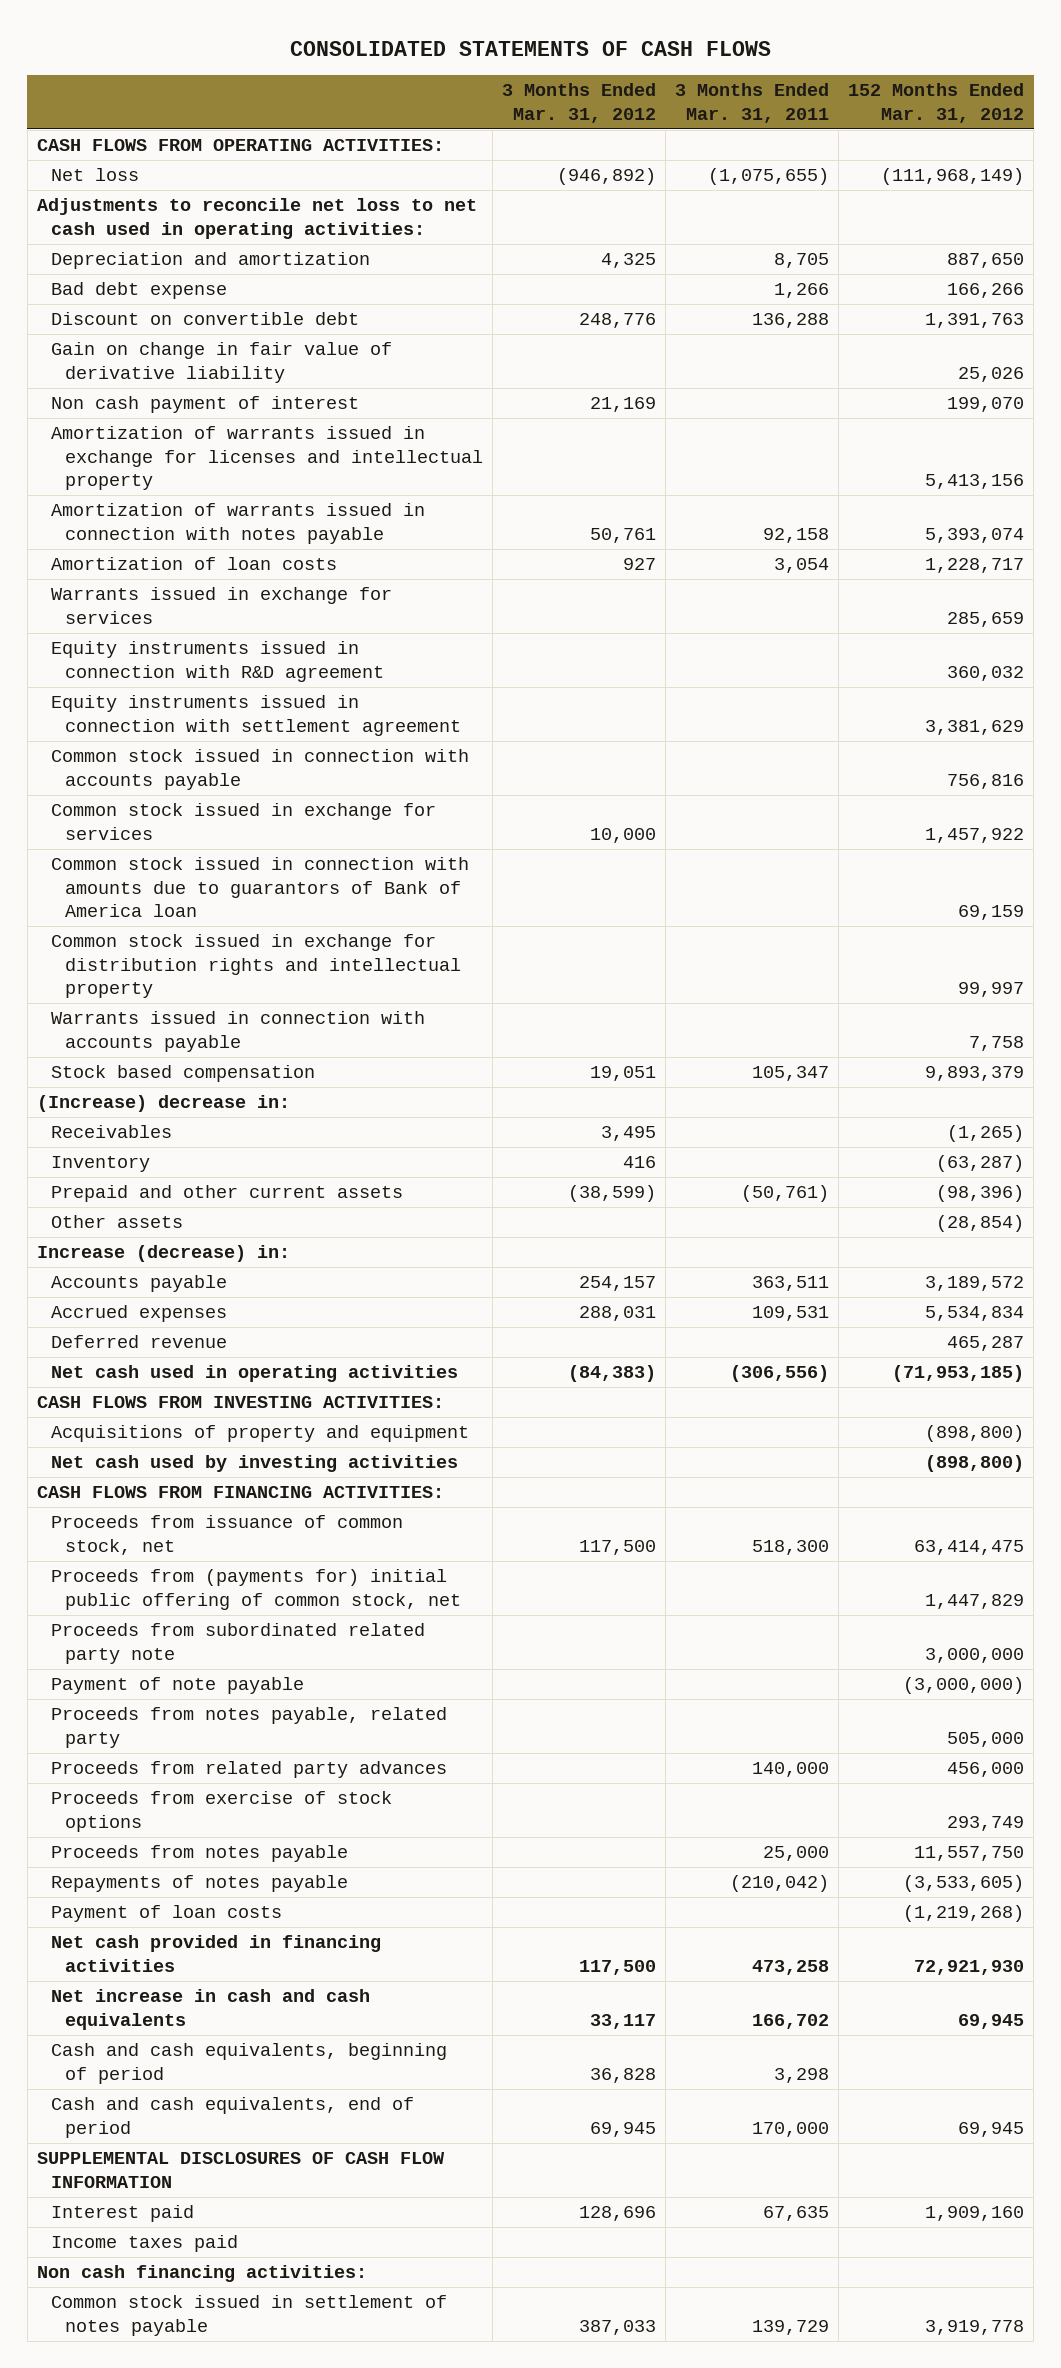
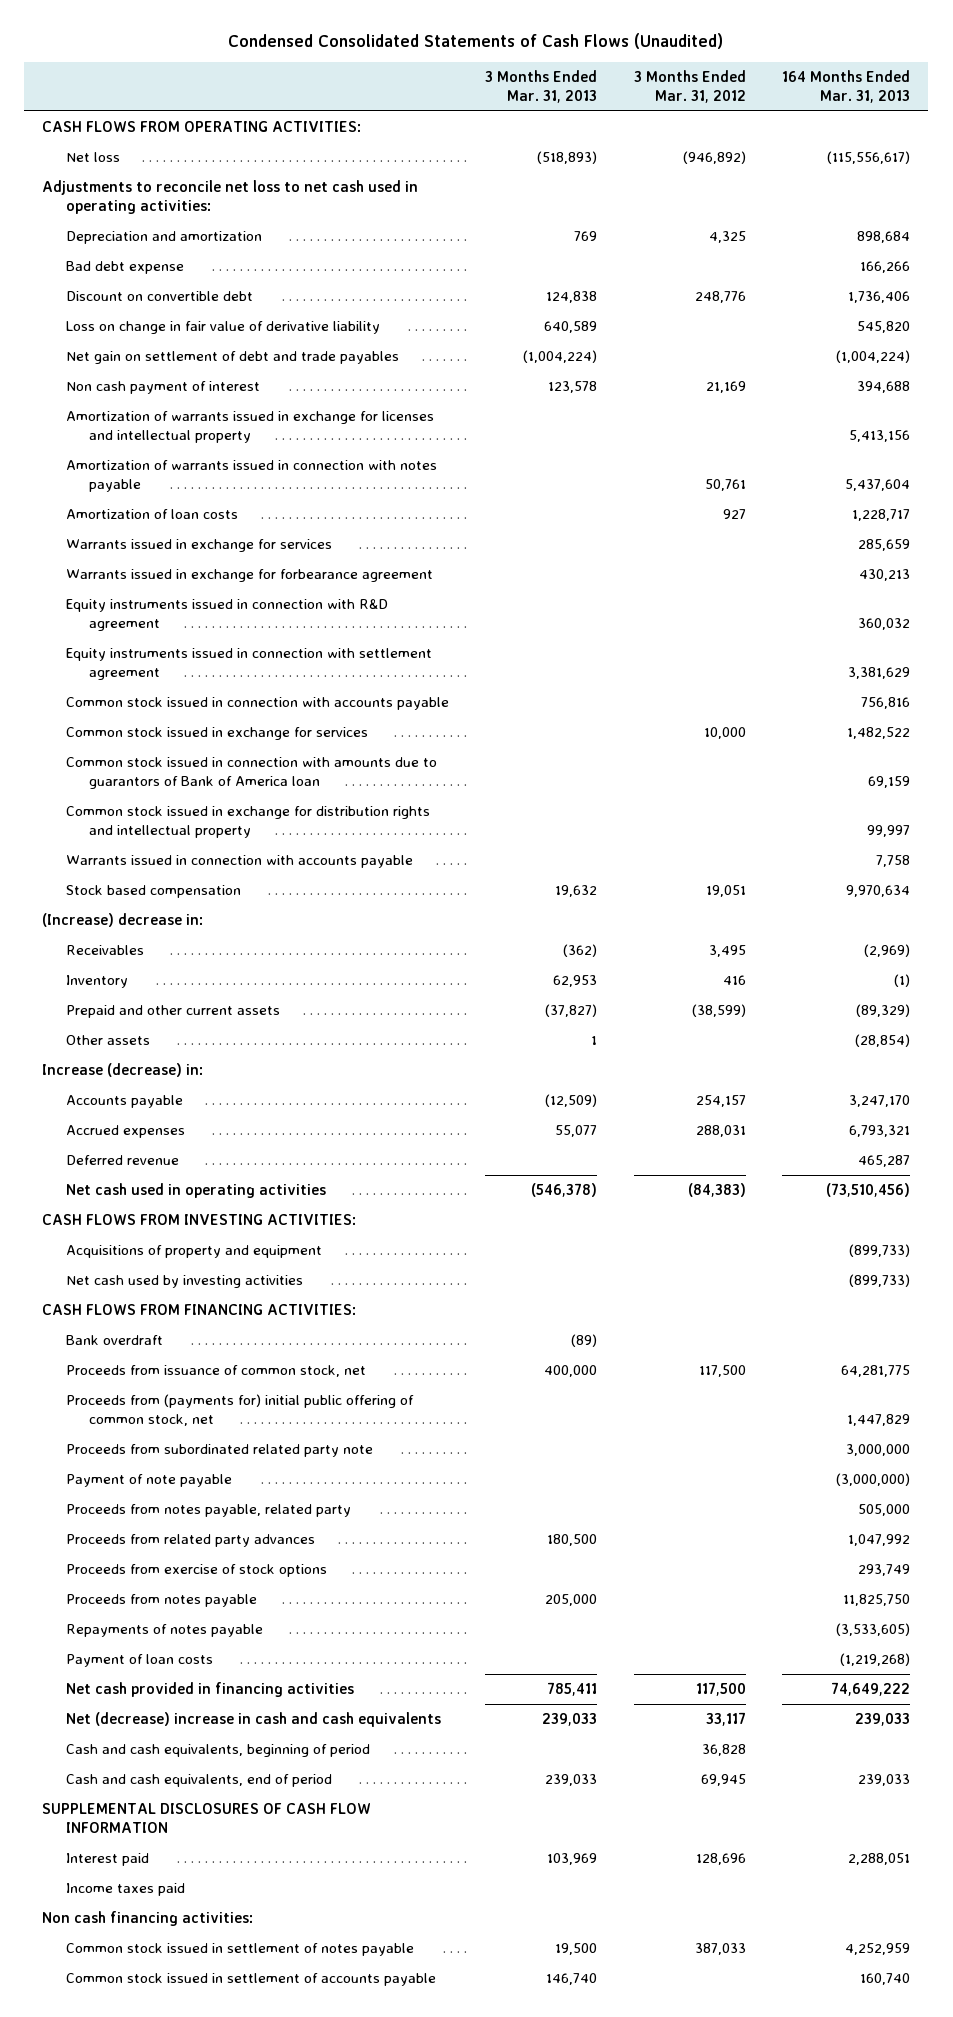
[289,41,771,57] CONSOLIDATED STATEMENTS OF CASH FLOWS -> [228,33,724,50] Condensed Consolidated Statements of Cash Flows (Unaudited)
[675,83,830,123] 3 Months Ended Mar. 31, 2011 -> none
[848,83,1025,123] 152 Months Ended Mar. 31, 2012 -> none
none -> [485,69,598,103] 3 Months Ended Mar. 31, 2013
none -> [782,69,911,103] 164 Months Ended Mar. 31, 2013
[50,342,392,383] Gain on change in fair value of derivative liability -> [65,320,380,334] Loss on change in fair value of derivative liability
none -> [65,350,399,364] Net gain on settlement of debt and trade payables
none -> [65,568,433,582] Warrants issued in exchange for forbearance agreement
none -> [65,1334,163,1345] Bank overdraft
[50,1989,370,2030] Net increase in cash and cash equivalents -> [65,1711,441,1727] Net (decrease) increase in cash and cash equivalents
none -> [65,1972,436,1986] Common stock issued in settlement of accounts payable

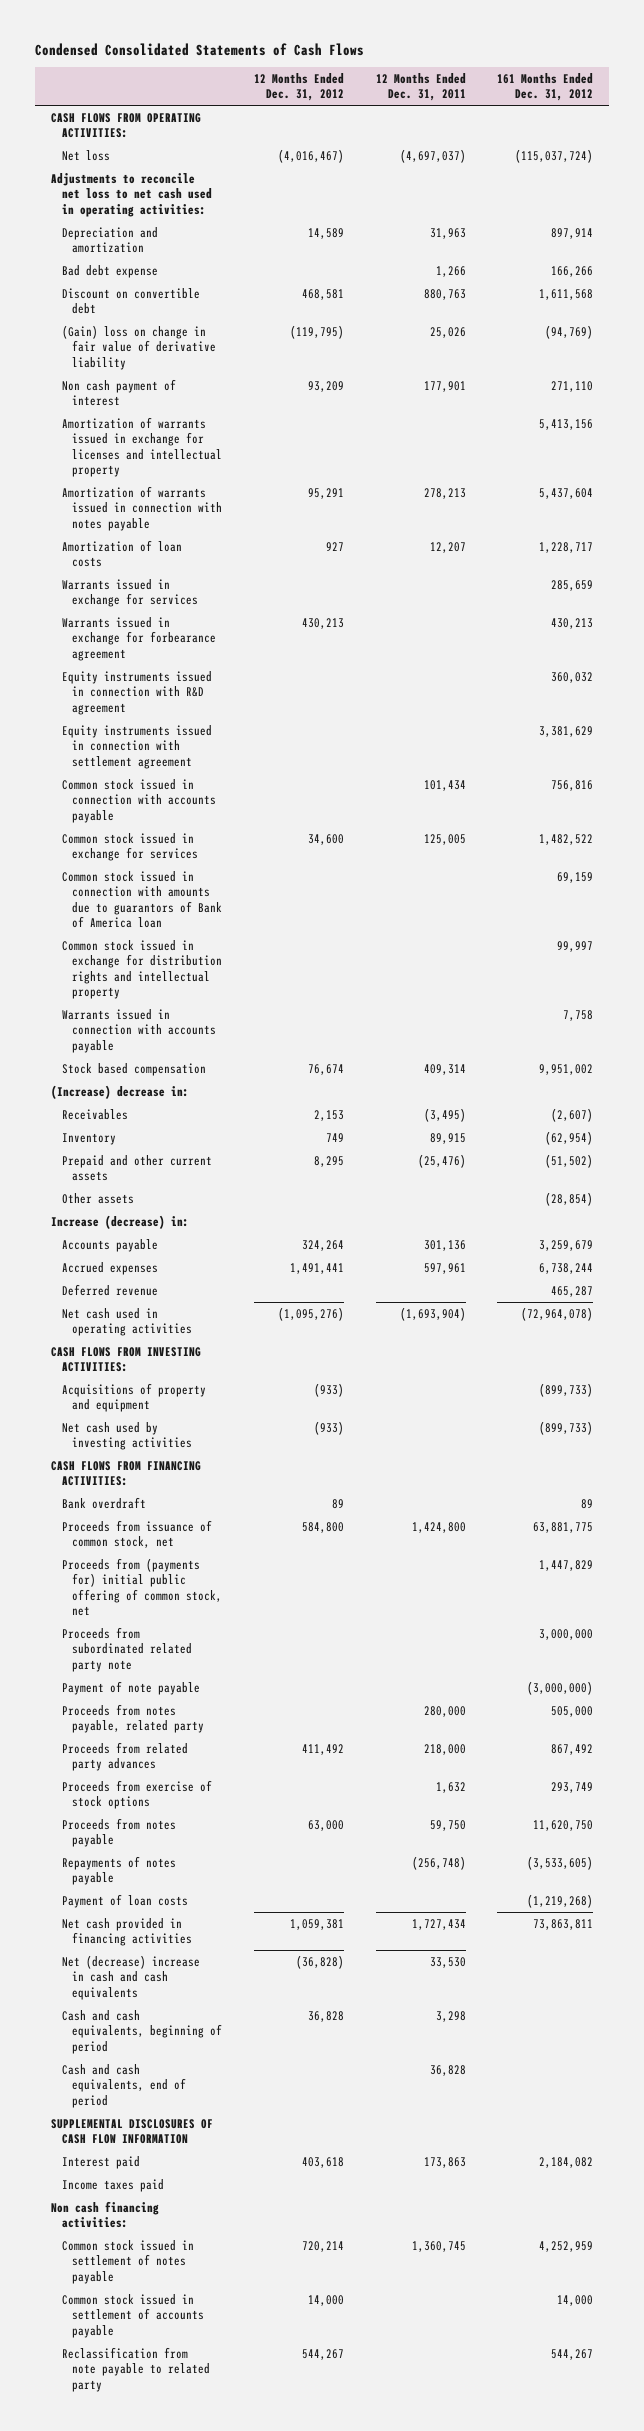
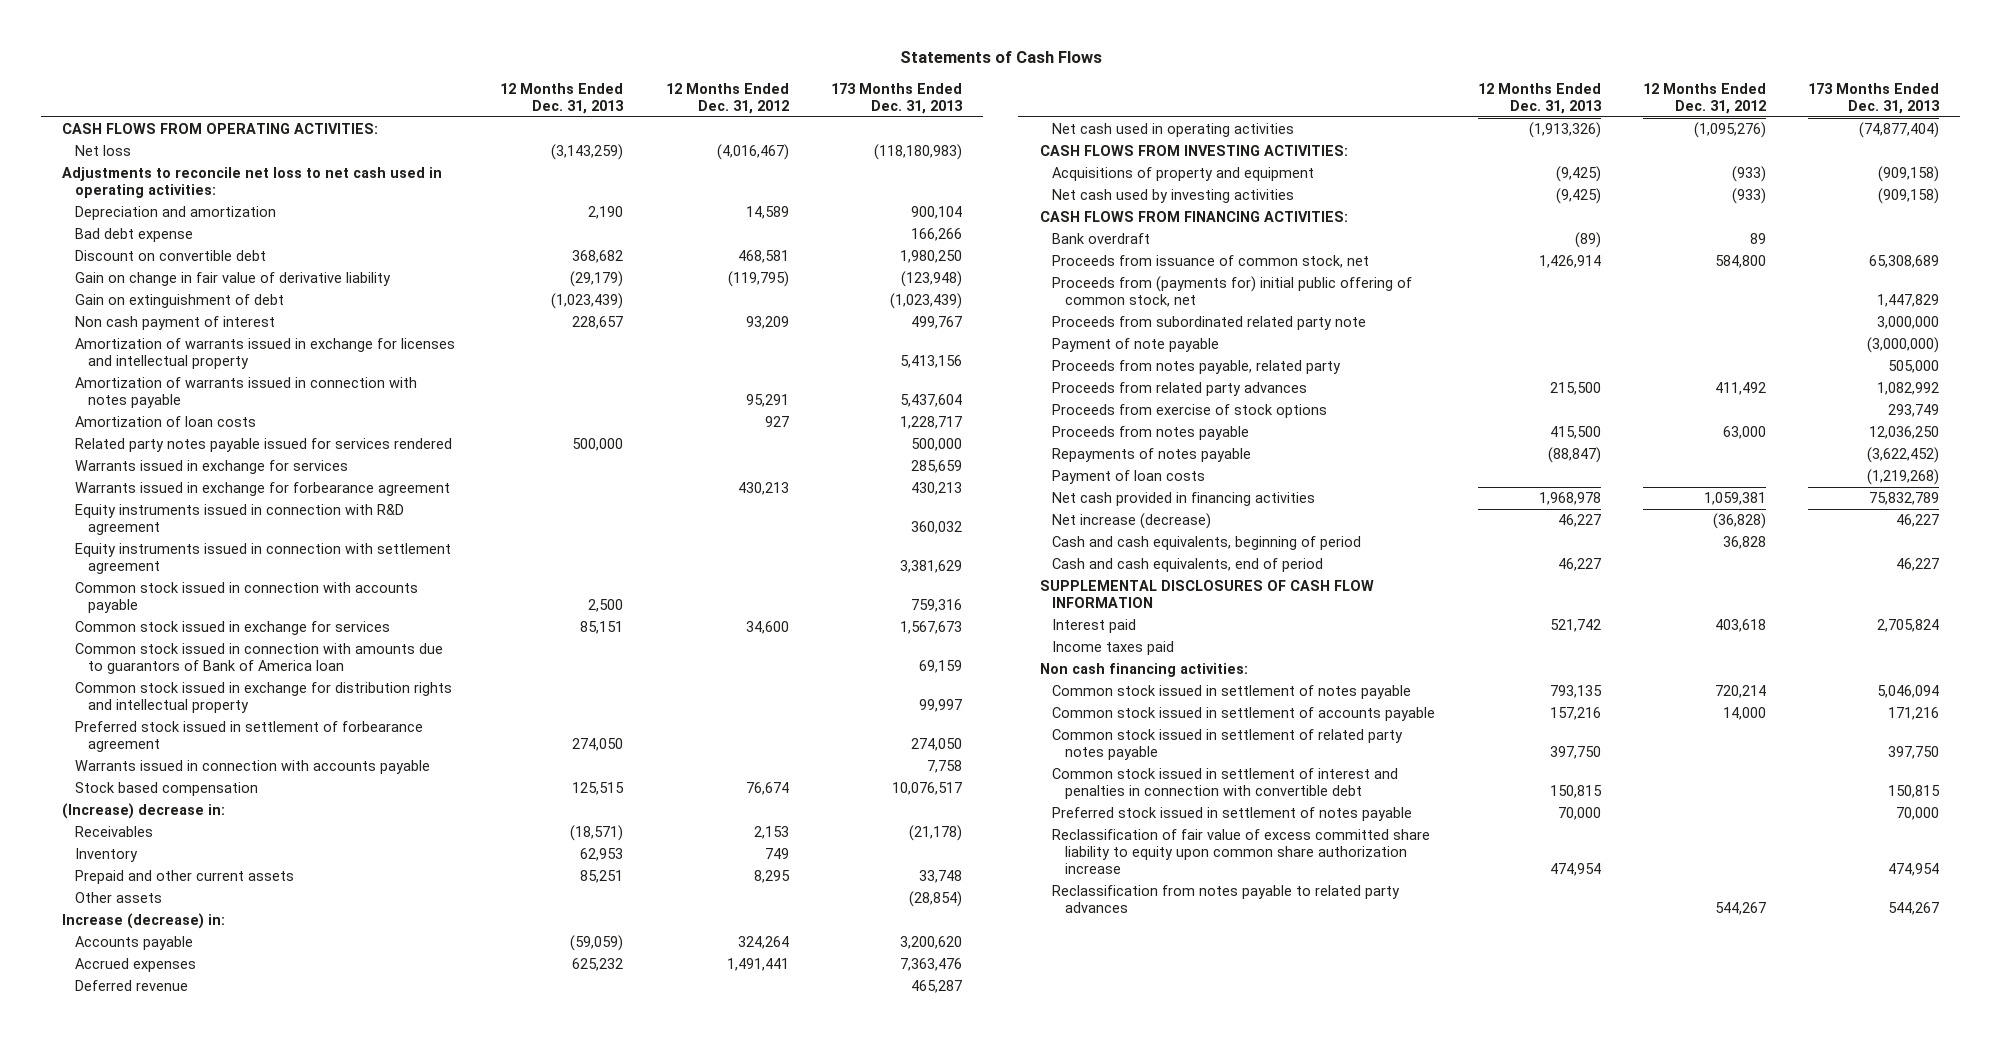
[35,42,365,56] Condensed Consolidated Statements of Cash Flows -> [899,51,1102,64] Statements of Cash Flows
[375,72,466,102] 12 Months Ended Dec. 31, 2011 -> none
[497,72,594,102] 161 Months Ended Dec. 31, 2012 -> none
none -> [500,82,625,114] 12 Months Ended Dec. 31, 2013
none -> [830,82,963,114] 173 Months Ended Dec. 31, 2013
[61,324,217,370] (Gain) loss on change in fair value of derivative liability -> [75,272,392,287] Gain on change in fair value of derivative liability
none -> [75,294,285,309] Gain on extinguishment of debt
none -> [75,438,453,453] Related party notes payable issued for services rendered
none -> [75,721,424,753] Preferred stock issued in settlement of forbearance agreement
[61,1954,200,2000] Net (decrease) increase in cash and cash equivalents -> [1052,513,1212,530] Net increase (decrease)
none -> [1052,729,1404,761] Common stock issued in settlement of related party notes payable
none -> [1052,768,1399,800] Common stock issued in settlement of interest and penalties in connection with convertible debt
none -> [1052,807,1413,822] Preferred stock issued in settlement of notes payable
none -> [1052,829,1431,875] Reclassification of fair value of excess committed share liability to equity upon common share authorization increase
[61,2346,211,2392] Reclassification from note payable to related party -> [1052,885,1401,914] Reclassification from notes payable to related party advances

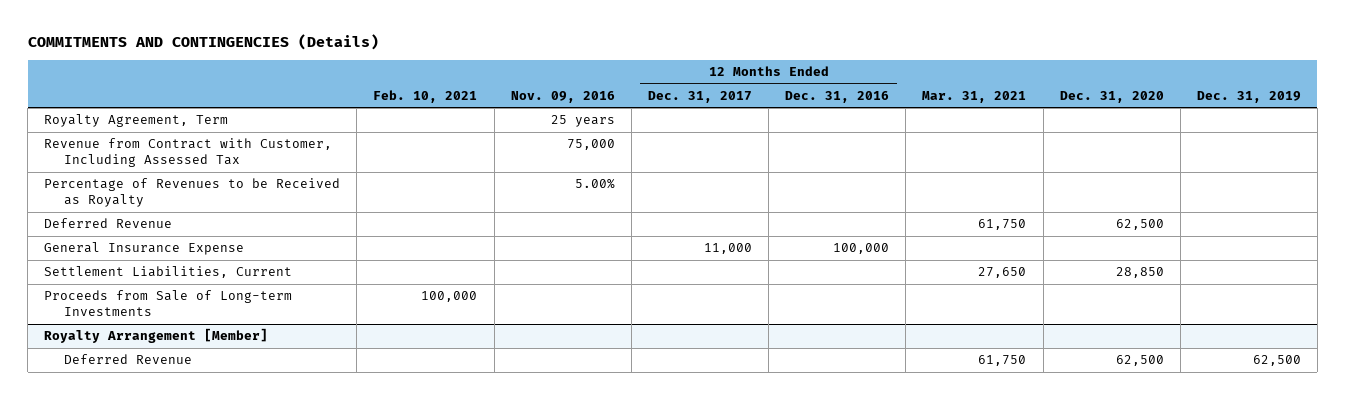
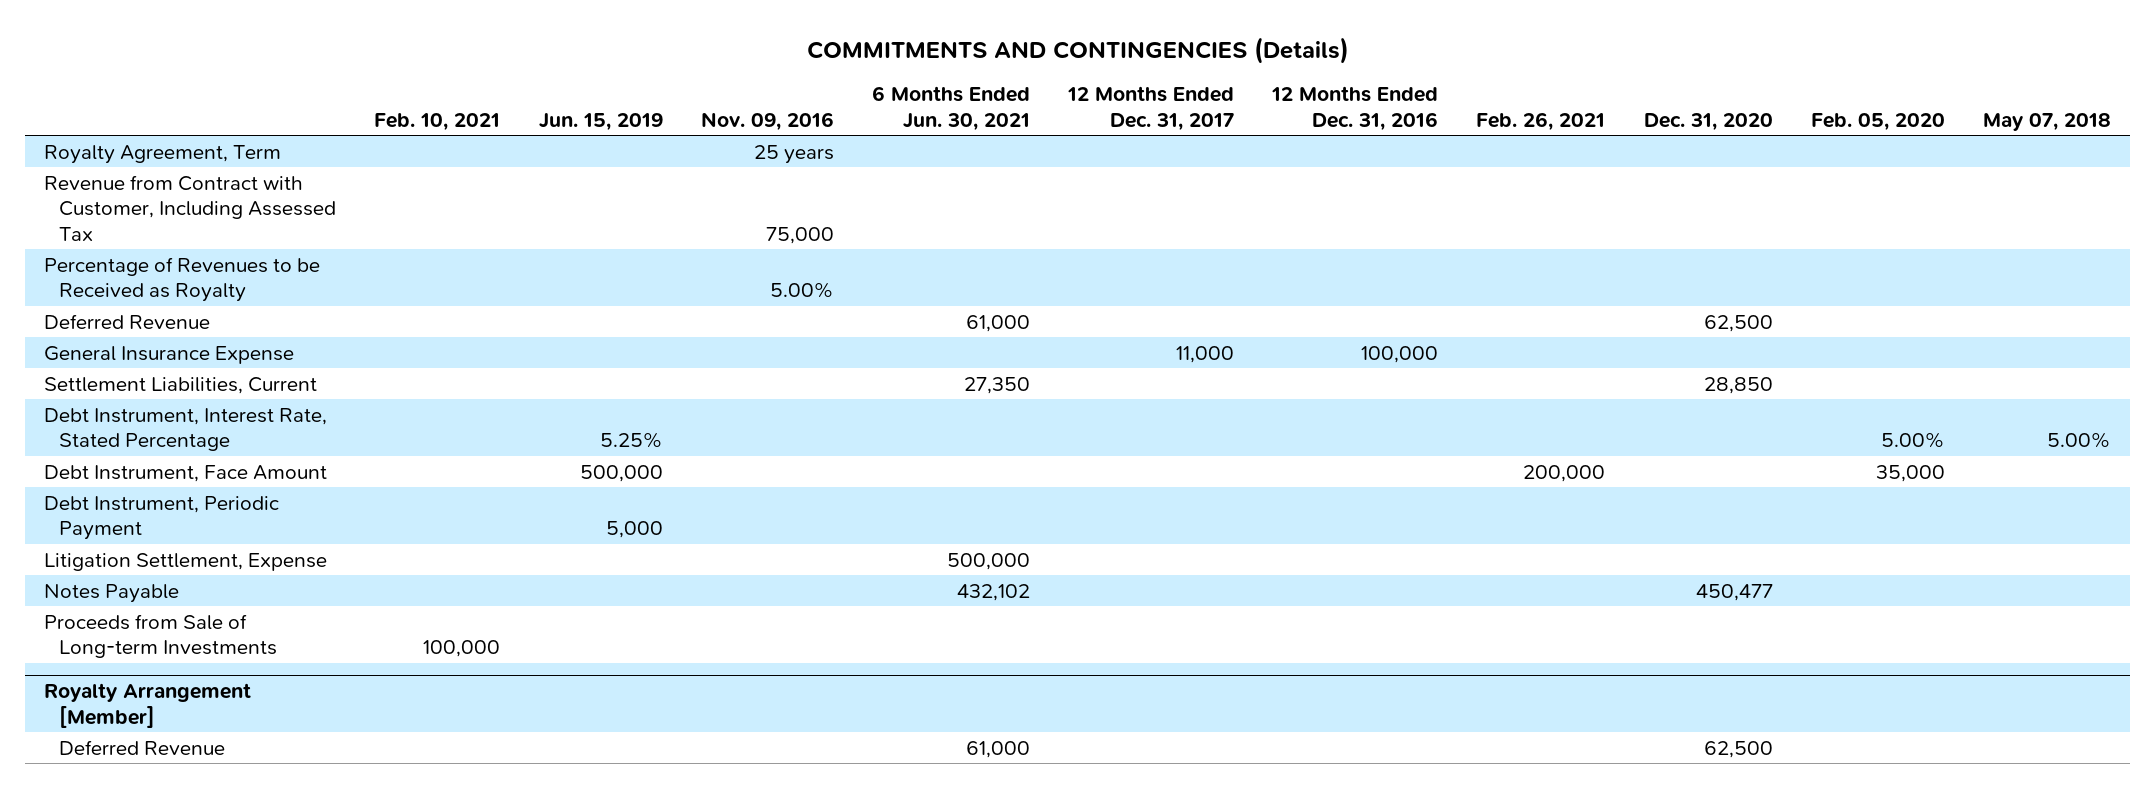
[922,90,1027,103] Mar. 31, 2021 -> none
[1196,90,1301,103] Dec. 31, 2019 -> none
none -> [538,112,663,131] Jun. 15, 2019
none -> [871,86,1030,131] 6 Months Ended Jun. 30, 2021
none -> [1476,111,1606,131] Feb. 26, 2021
none -> [1810,112,1945,131] Feb. 05, 2020
none -> [1983,112,2112,131] May 07, 2018
none -> [44,407,328,452] Debt Instrument, Interest Rate, Stated Percentage
none -> [44,464,328,482] Debt Instrument, Face Amount
none -> [44,495,280,541] Debt Instrument, Periodic Payment
none -> [44,552,328,571] Litigation Settlement, Expense
none -> [44,583,180,603] Notes Payable

